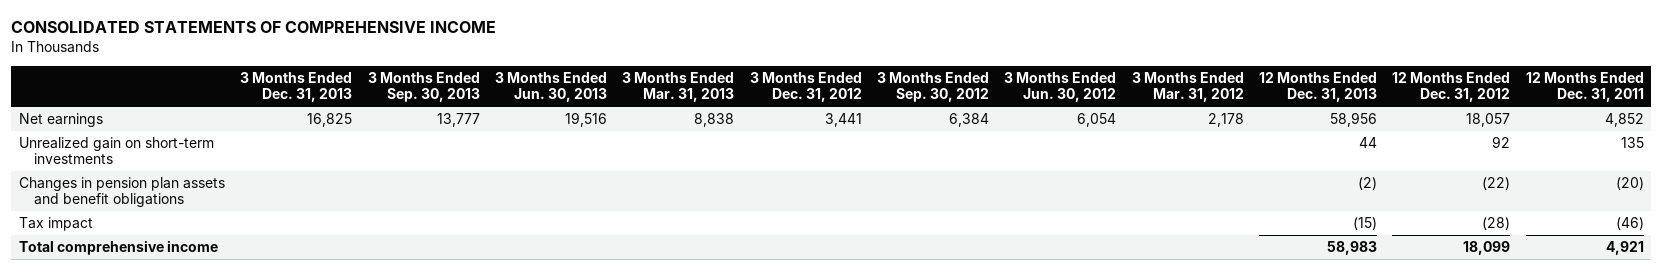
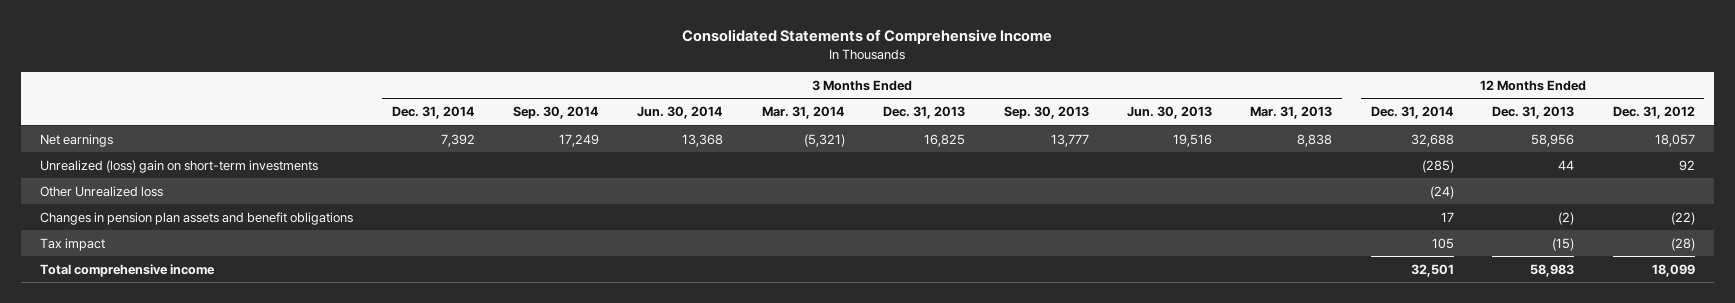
[11,21,497,34] CONSOLIDATED STATEMENTS OF COMPREHENSIVE INCOME -> [682,29,1053,45] Consolidated Statements of Comprehensive Income
[749,72,862,103] 3 Months Ended Dec. 31, 2012 -> none
[877,72,990,103] 3 Months Ended Sep. 30, 2012 -> none
[1004,72,1117,103] 3 Months Ended Jun. 30, 2012 -> none
[1131,72,1244,103] 3 Months Ended Mar. 31, 2012 -> none
[1525,72,1644,103] 12 Months Ended Dec. 31, 2011 -> none
none -> [391,106,475,120] Dec. 31, 2014
none -> [513,106,600,120] Sep. 30, 2014
none -> [637,106,724,120] Jun. 30, 2014
none -> [761,106,845,120] Mar. 31, 2014
none -> [1370,106,1454,120] Dec. 31, 2014
[19,136,215,165] Unrealized gain on short-term investments -> [40,159,319,173] Unrealized (loss) gain on short-term investments
none -> [40,185,164,197] Other Unrealized loss

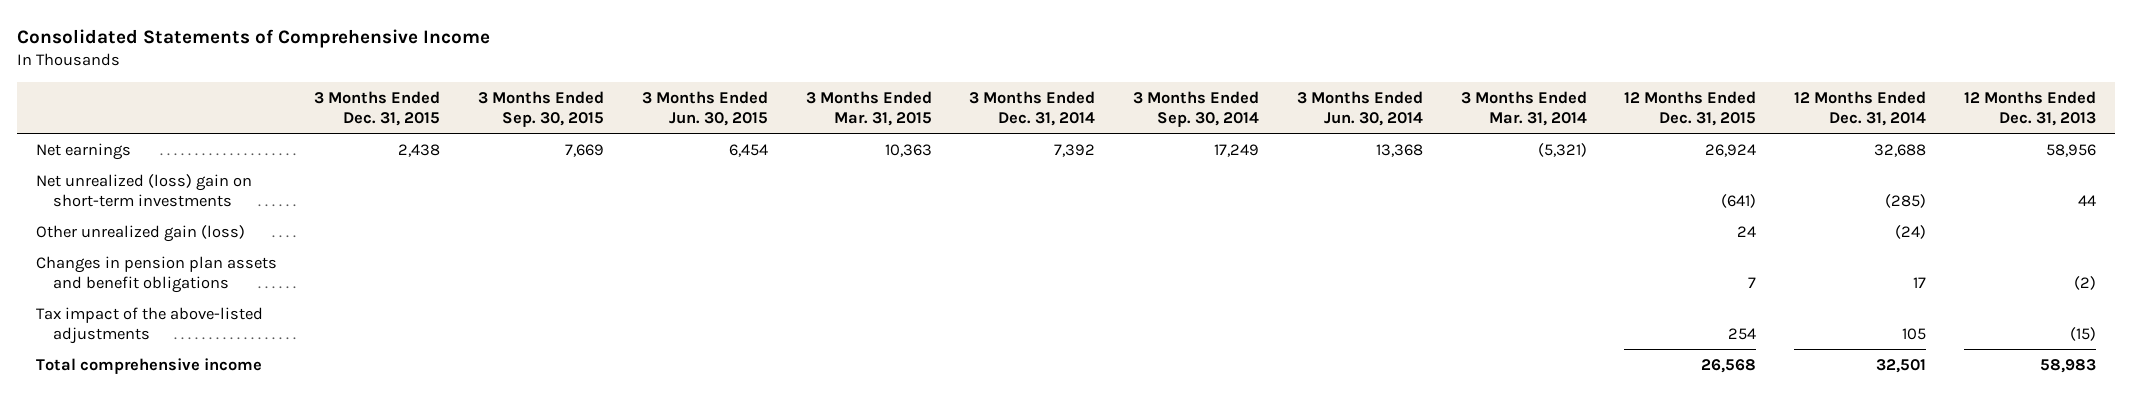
[883,106,966,120] Dec. 31, 2013 -> none
[1003,106,1089,120] Sep. 30, 2013 -> none
[1127,106,1213,120] Jun. 30, 2013 -> none
[1250,106,1333,120] Mar. 31, 2013 -> none
[1612,106,1695,120] Dec. 31, 2012 -> none
none -> [314,90,441,127] 3 Months Ended Dec. 31, 2015
none -> [478,90,605,128] 3 Months Ended Sep. 30, 2015
none -> [641,90,768,127] 3 Months Ended Jun. 30, 2015
none -> [805,90,932,127] 3 Months Ended Mar. 31, 2015
none -> [1624,90,1757,127] 12 Months Ended Dec. 31, 2015
[40,159,319,173] Unrealized (loss) gain on short-term investments -> [35,173,252,208] Net unrealized (loss) gain on short-term investments
[40,185,164,197] Other Unrealized loss -> [35,224,245,242] Other unrealized gain (loss)
[40,237,106,251] Tax impact -> [35,306,263,345] Tax impact of the above-listed adjustments

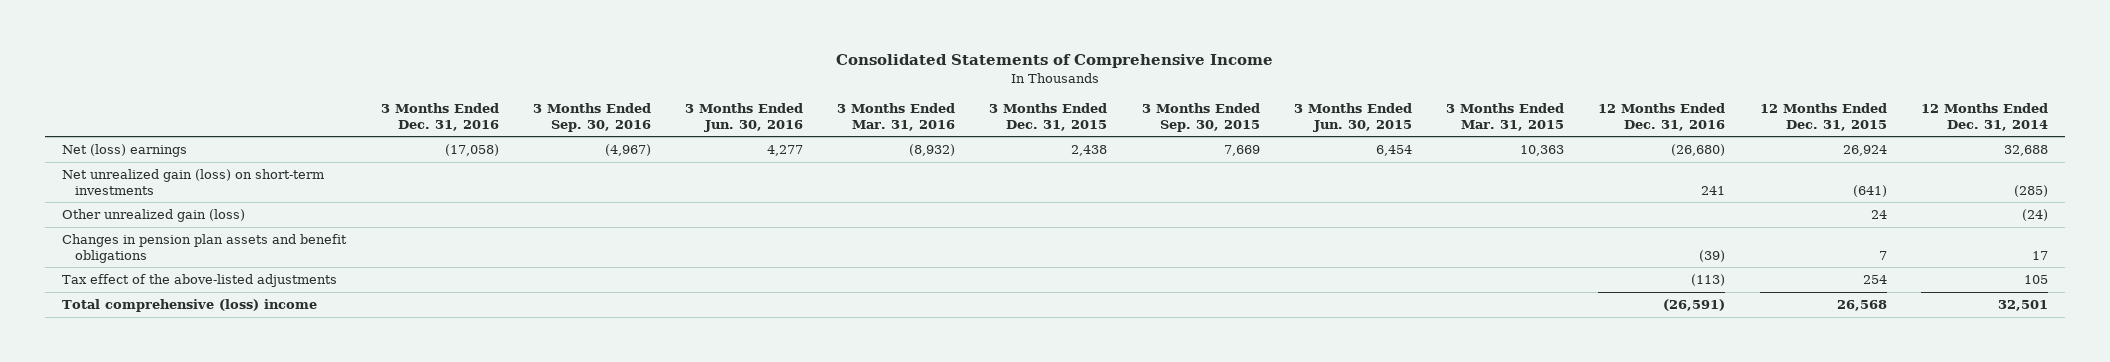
[969,90,1096,127] 3 Months Ended Dec. 31, 2014 -> none
[1133,90,1260,128] 3 Months Ended Sep. 30, 2014 -> none
[1296,90,1423,127] 3 Months Ended Jun. 30, 2014 -> none
[1460,90,1587,127] 3 Months Ended Mar. 31, 2014 -> none
[1963,90,2096,127] 12 Months Ended Dec. 31, 2013 -> none
none -> [380,102,499,131] 3 Months Ended Dec. 31, 2016
none -> [532,102,651,132] 3 Months Ended Sep. 30, 2016
none -> [685,102,804,132] 3 Months Ended Jun. 30, 2016
none -> [837,102,956,131] 3 Months Ended Mar. 31, 2016
none -> [1598,102,1726,131] 12 Months Ended Dec. 31, 2016
[35,142,131,160] Net earnings -> [62,144,188,158] Net (loss) earnings
[35,173,252,208] Net unrealized (loss) gain on short-term investments -> [62,169,325,195] Net unrealized gain (loss) on short-term investments
[35,306,263,345] Tax impact of the above-listed adjustments -> [62,274,338,288] Tax effect of the above-listed adjustments
[35,357,262,374] Total comprehensive income -> [62,299,318,313] Total comprehensive (loss) income

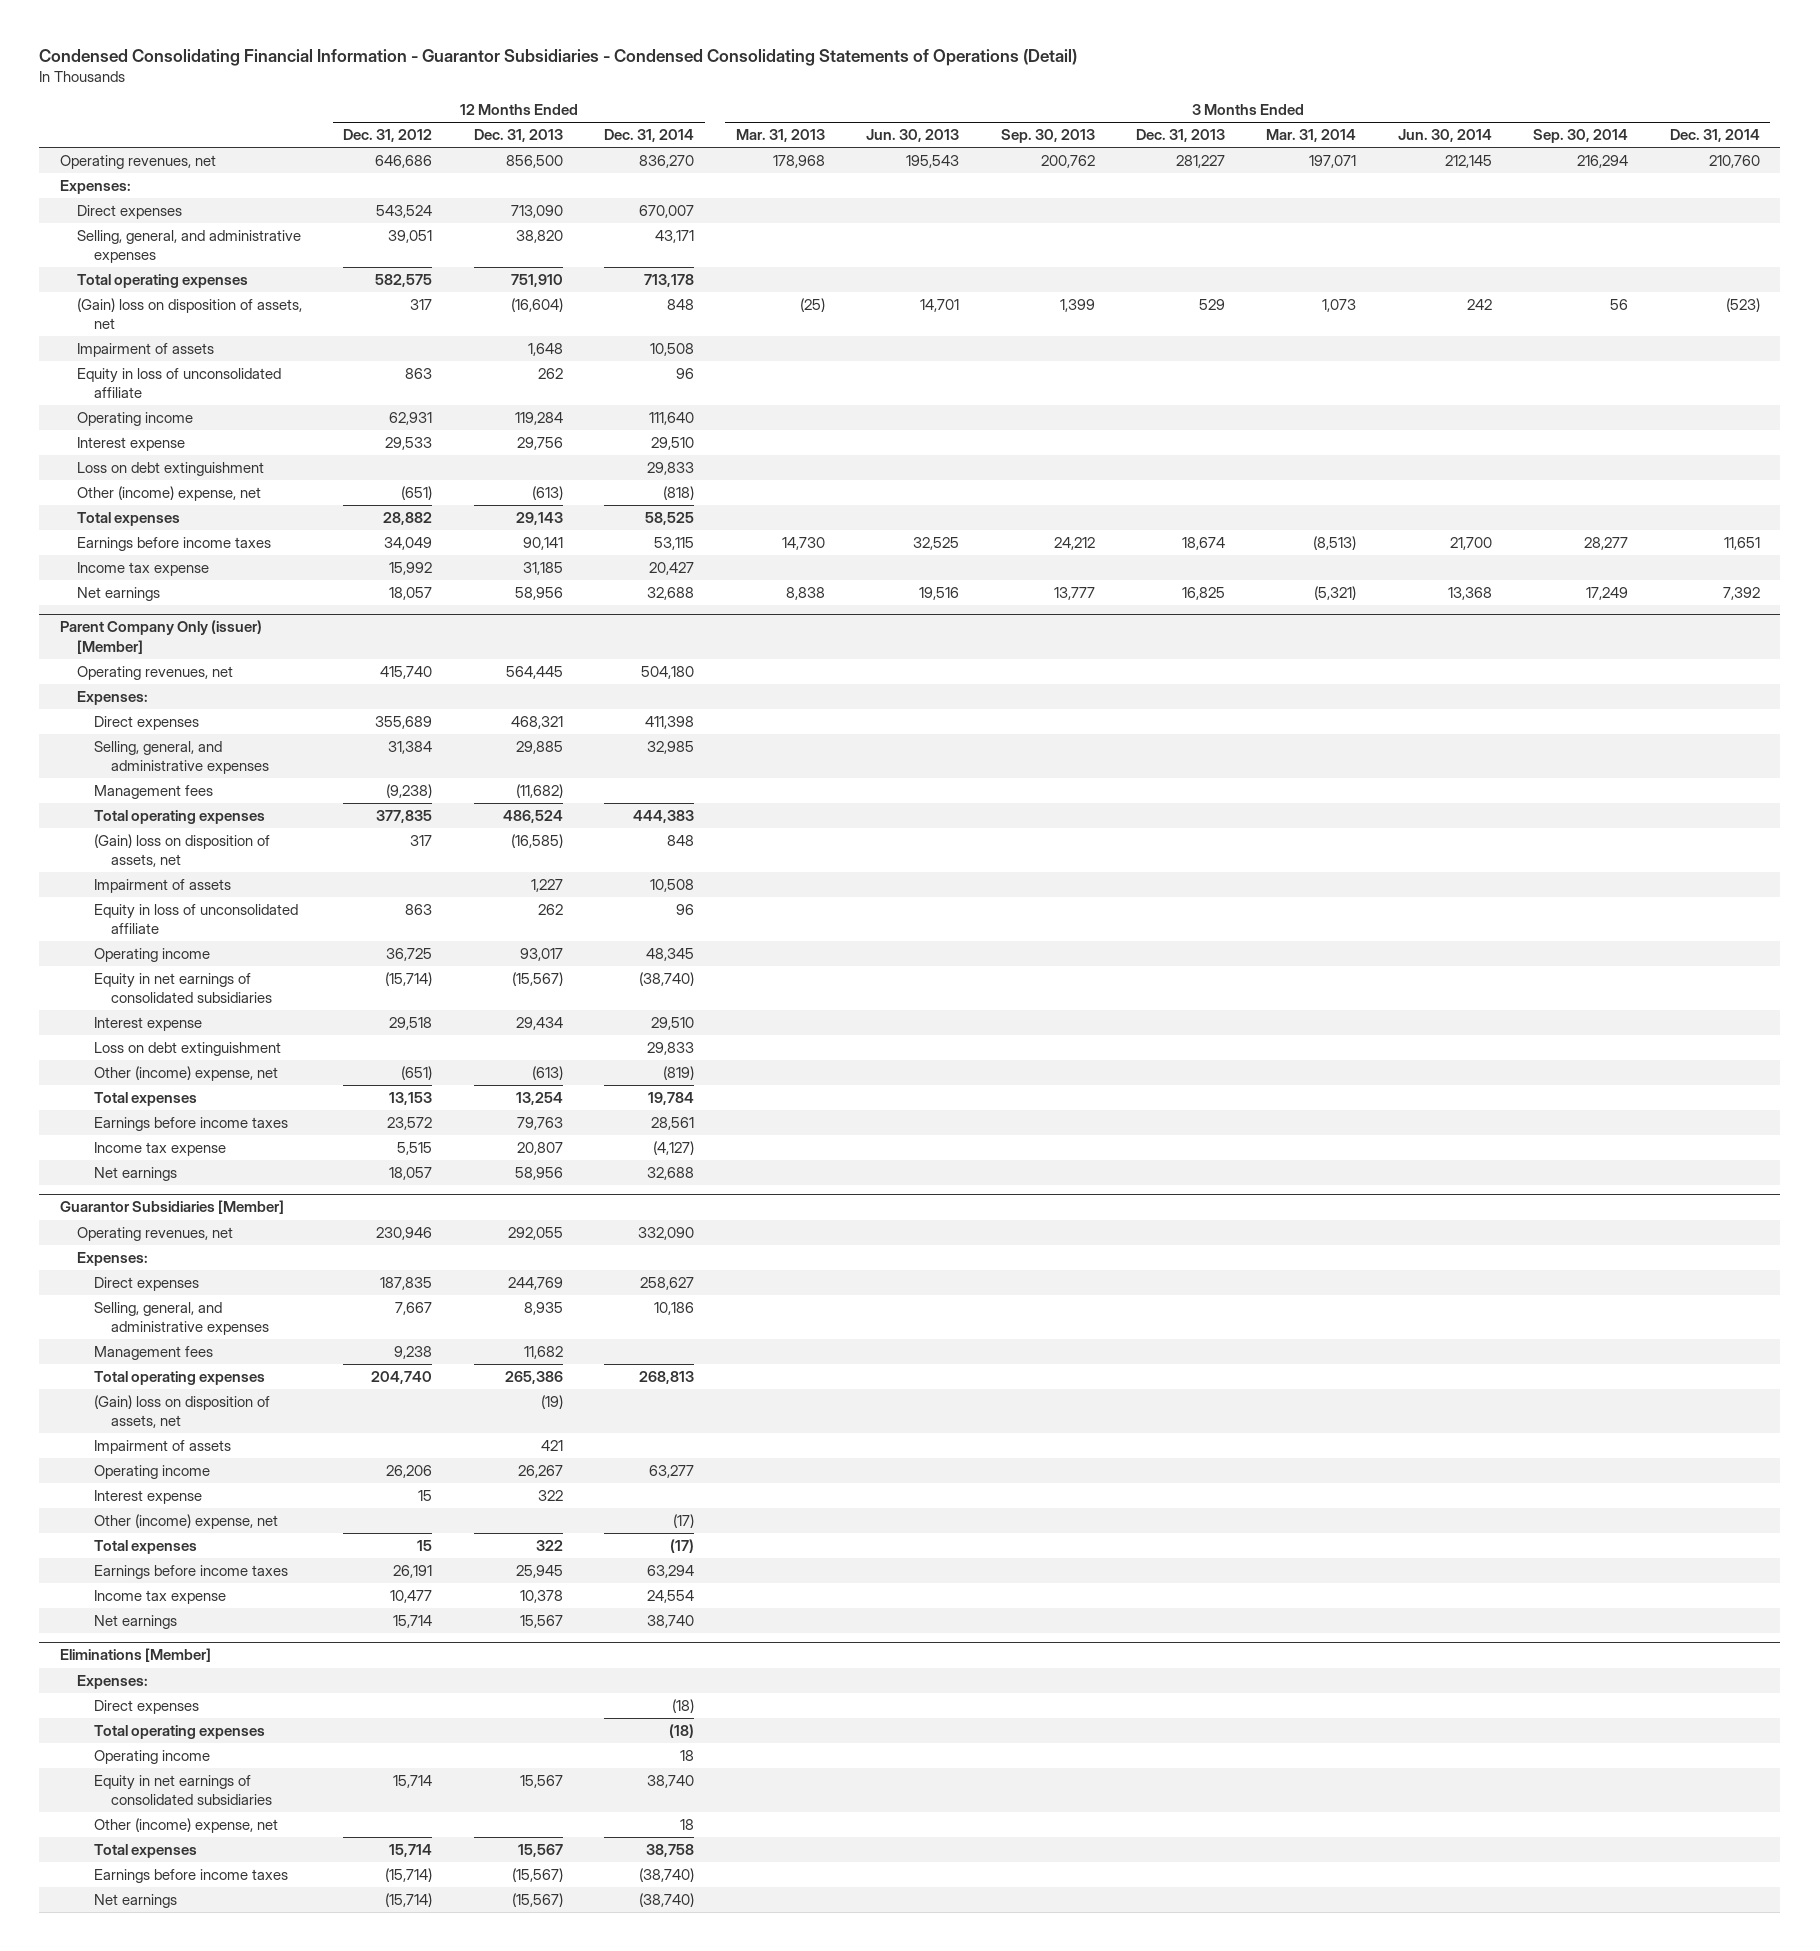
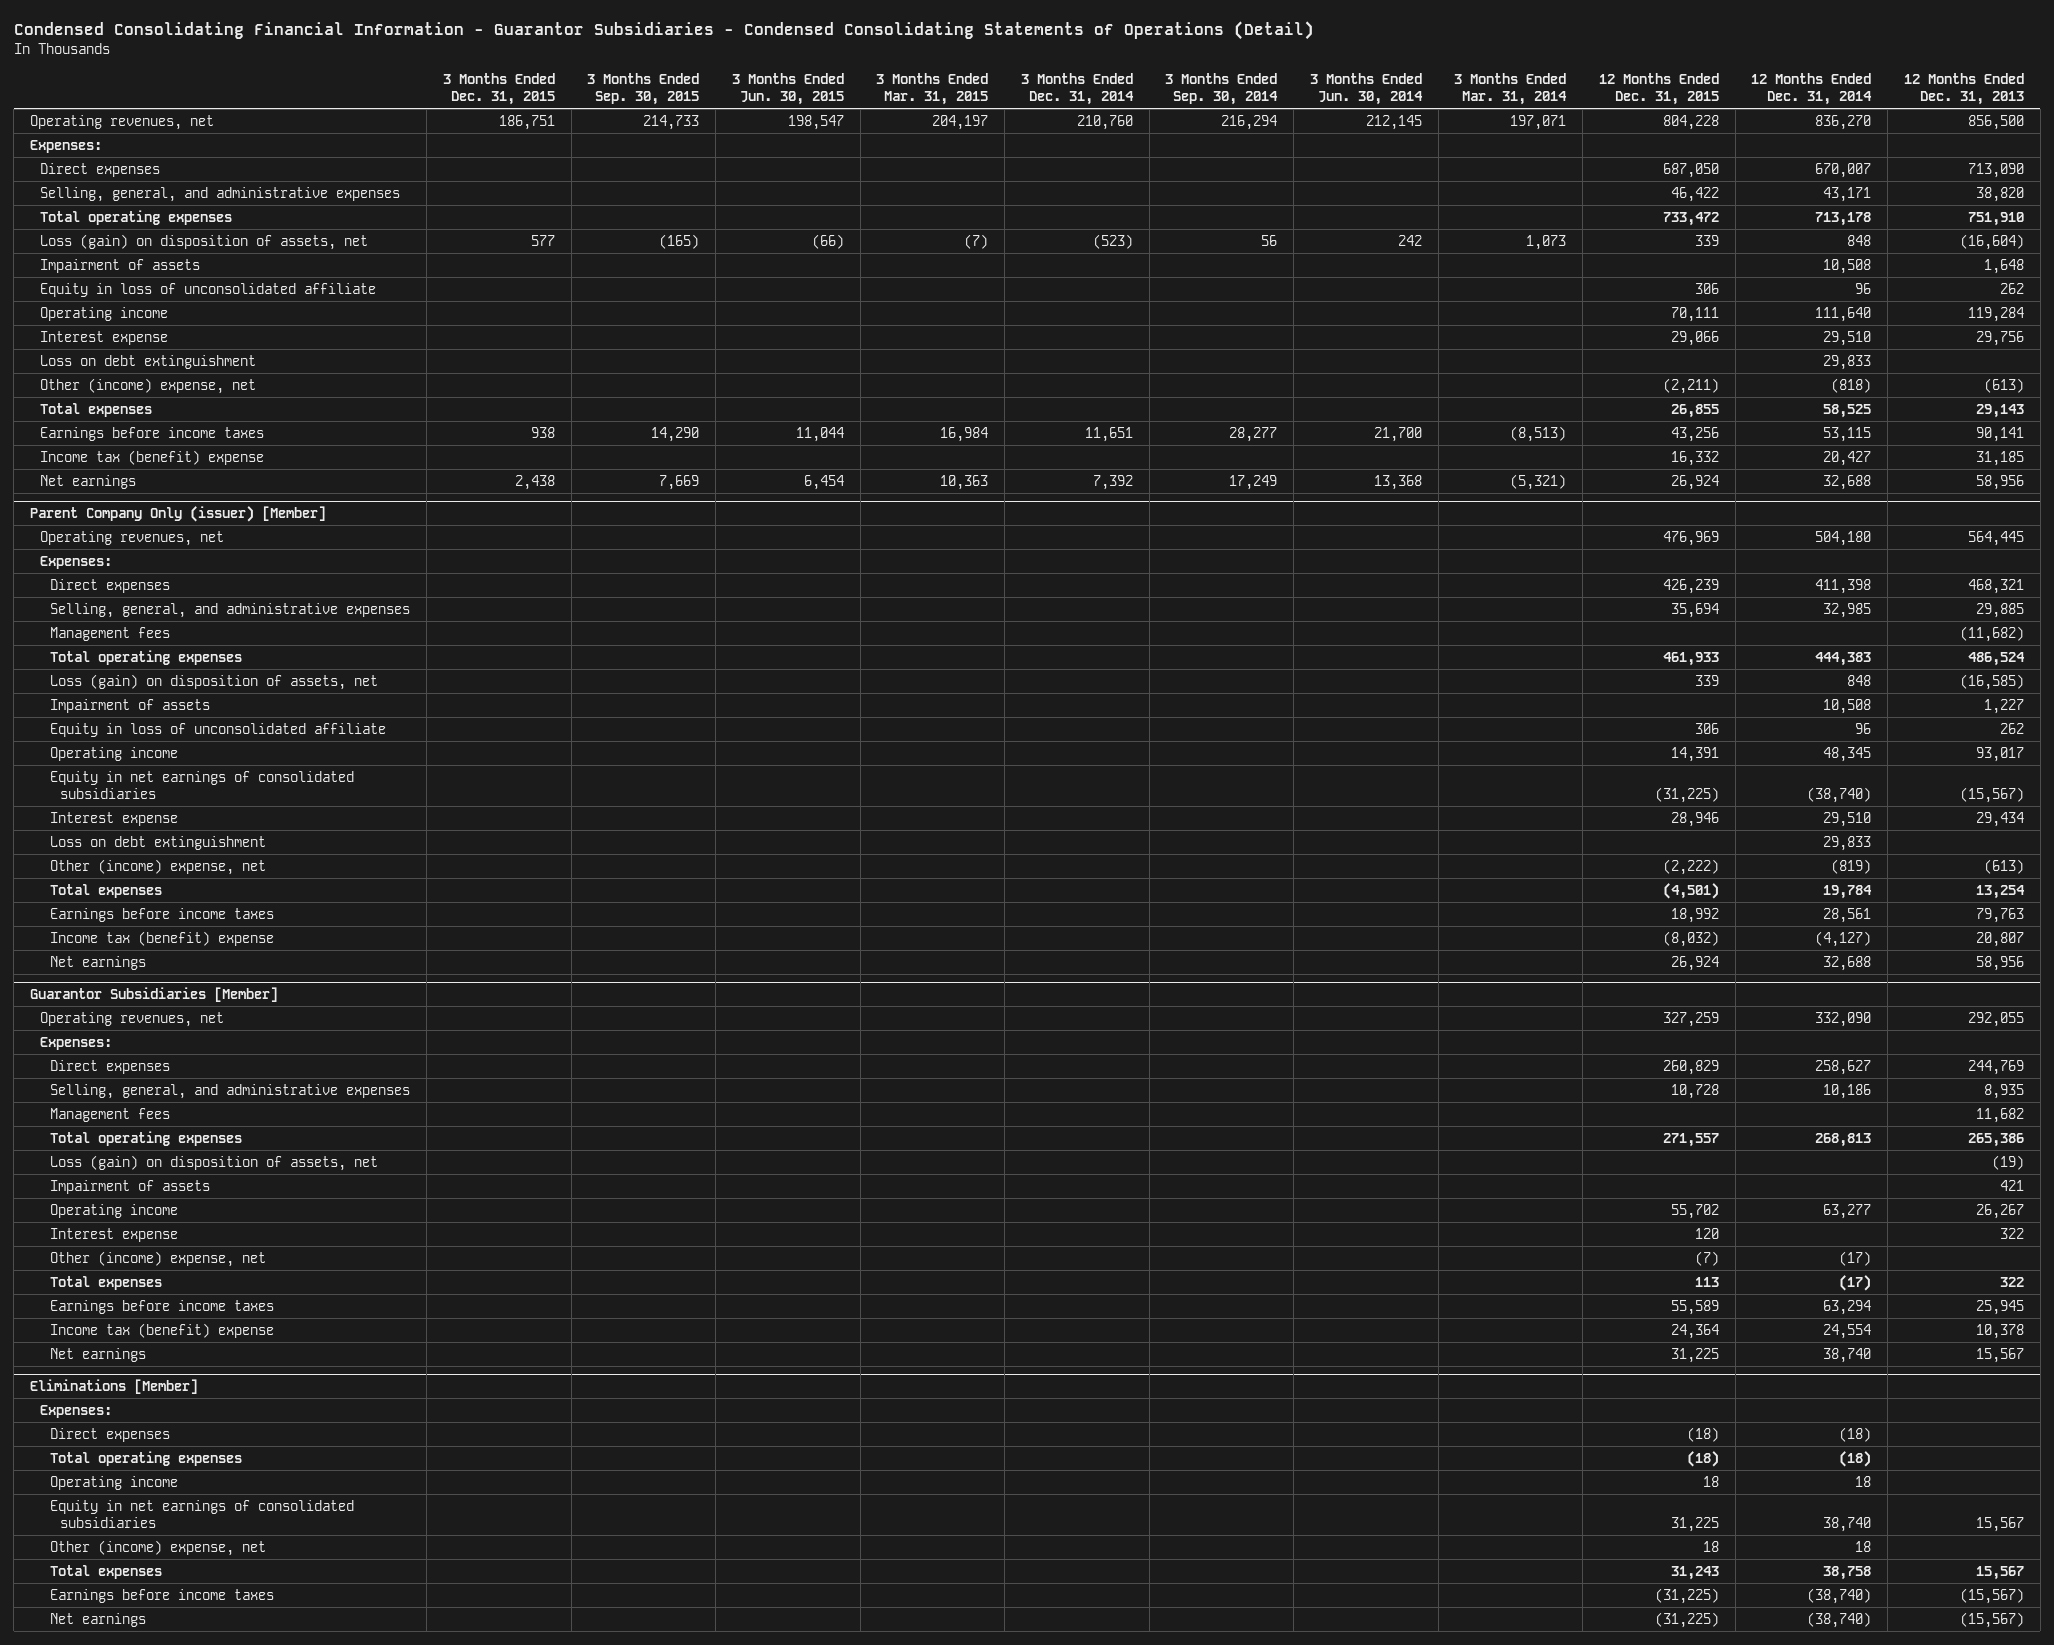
[343,129,433,143] Dec. 31, 2012 -> none
[735,129,825,143] Mar. 31, 2013 -> none
[866,129,960,143] Jun. 30, 2013 -> none
[1000,129,1095,144] Sep. 30, 2013 -> none
[1135,129,1225,143] Dec. 31, 2013 -> none
none -> [442,72,555,106] 3 Months Ended Dec. 31, 2015
none -> [587,72,700,106] 3 Months Ended Sep. 30, 2015
none -> [731,72,844,106] 3 Months Ended Jun. 30, 2015
none -> [876,72,989,106] 3 Months Ended Mar. 31, 2015
none -> [1598,72,1719,106] 12 Months Ended Dec. 31, 2015
[76,297,302,330] (Gain) loss on disposition of assets, net -> [40,233,369,250] Loss (gain) on disposition of assets, net
[76,561,209,576] Income tax expense -> [40,449,265,465] Income tax (benefit) expense
[93,833,270,868] (Gain) loss on disposition of assets, net -> [50,673,379,690] Loss (gain) on disposition of assets, net
[93,1141,226,1156] Income tax expense -> [50,930,275,946] Income tax (benefit) expense
[93,1394,270,1429] (Gain) loss on disposition of assets, net -> [50,1154,379,1171] Loss (gain) on disposition of assets, net
[93,1589,226,1604] Income tax expense -> [50,1322,275,1338] Income tax (benefit) expense

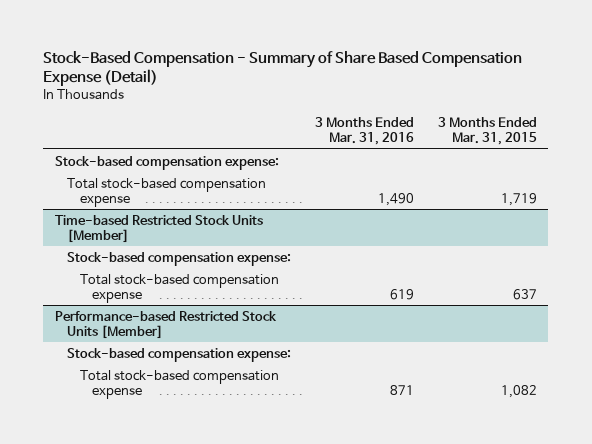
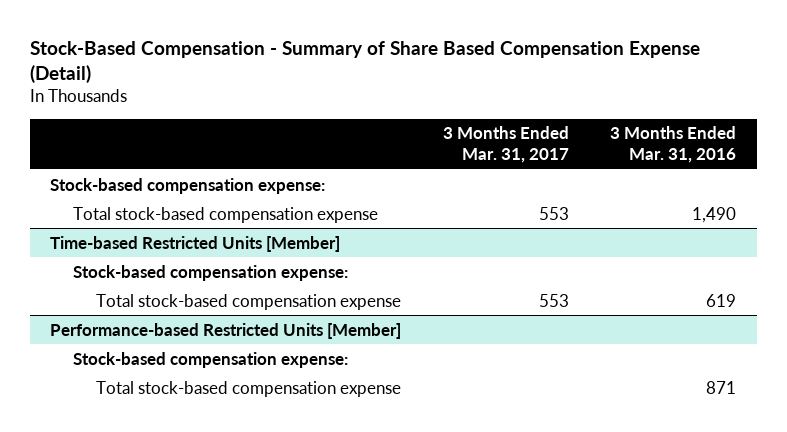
[437,116,537,146] 3 Months Ended Mar. 31, 2015 -> none
none -> [442,126,569,163] 3 Months Ended Mar. 31, 2017
[55,214,264,243] Time-based Restricted Stock Units [Member] -> [50,235,341,252] Time-based Restricted Units [Member]
[55,310,278,339] Performance-based Restricted Stock Units [Member] -> [50,322,402,339] Performance-based Restricted Units [Member]

